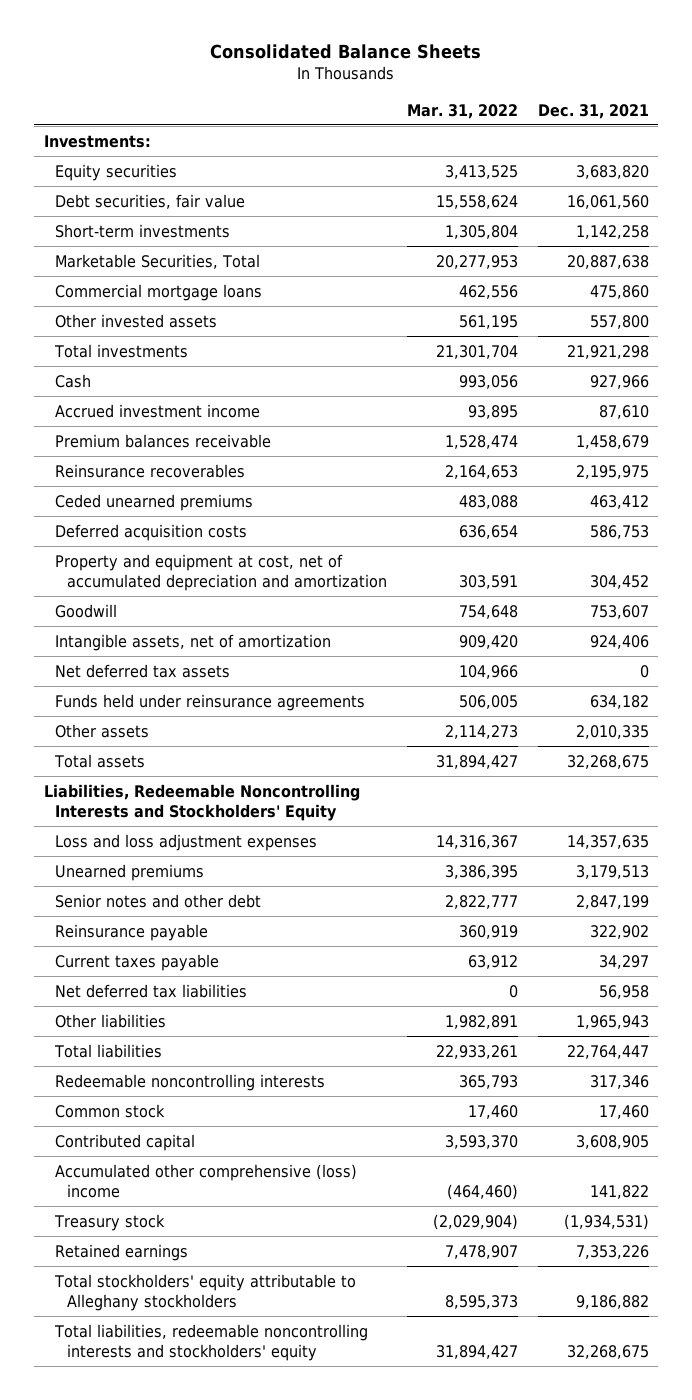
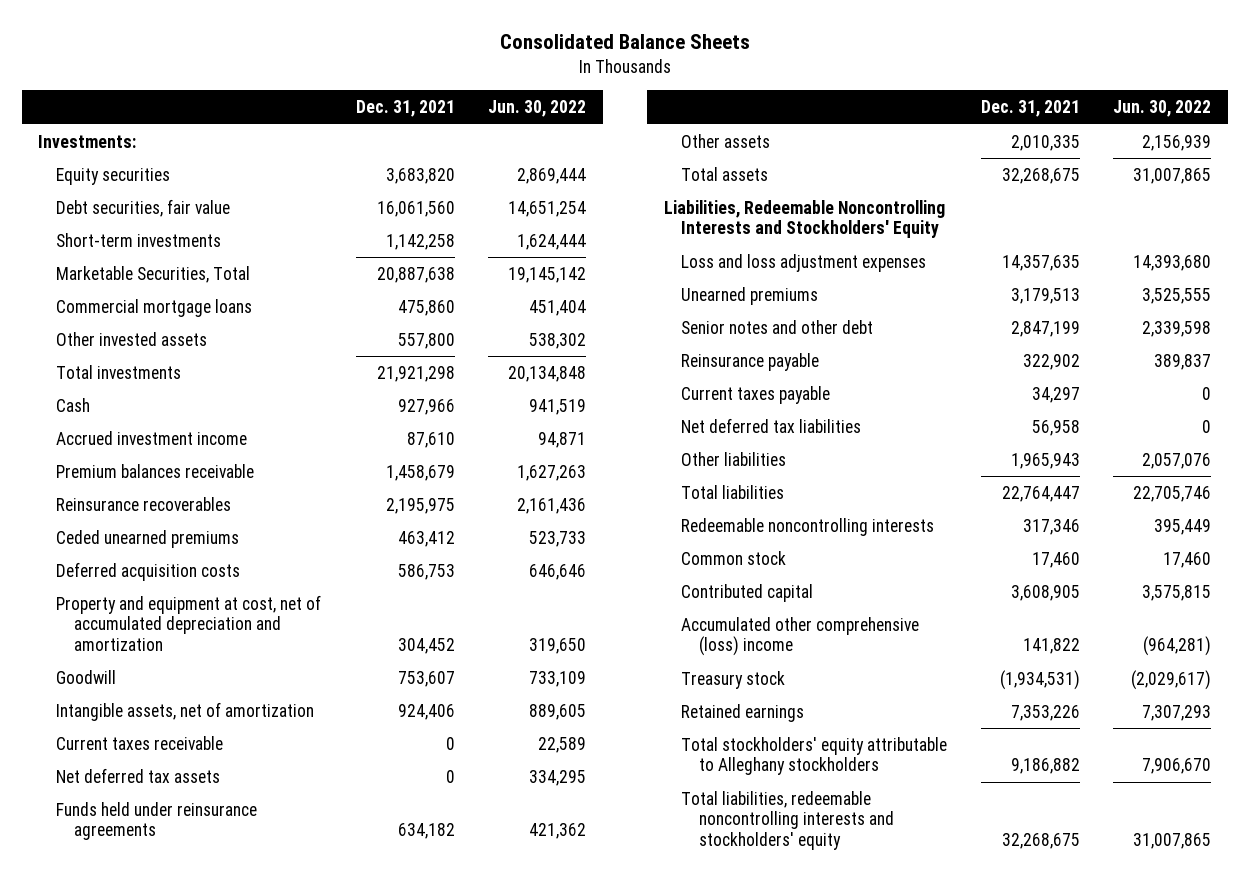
[406,103,518,119] Mar. 31, 2022 -> none
none -> [488,100,587,118] Jun. 30, 2022
none -> [56,735,224,750] Current taxes receivable

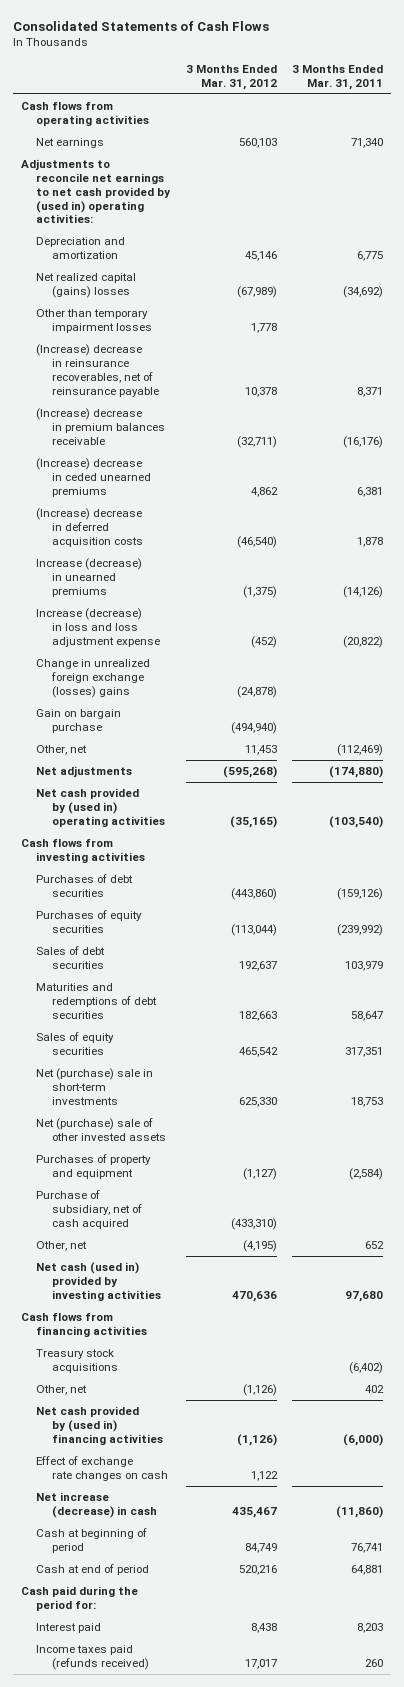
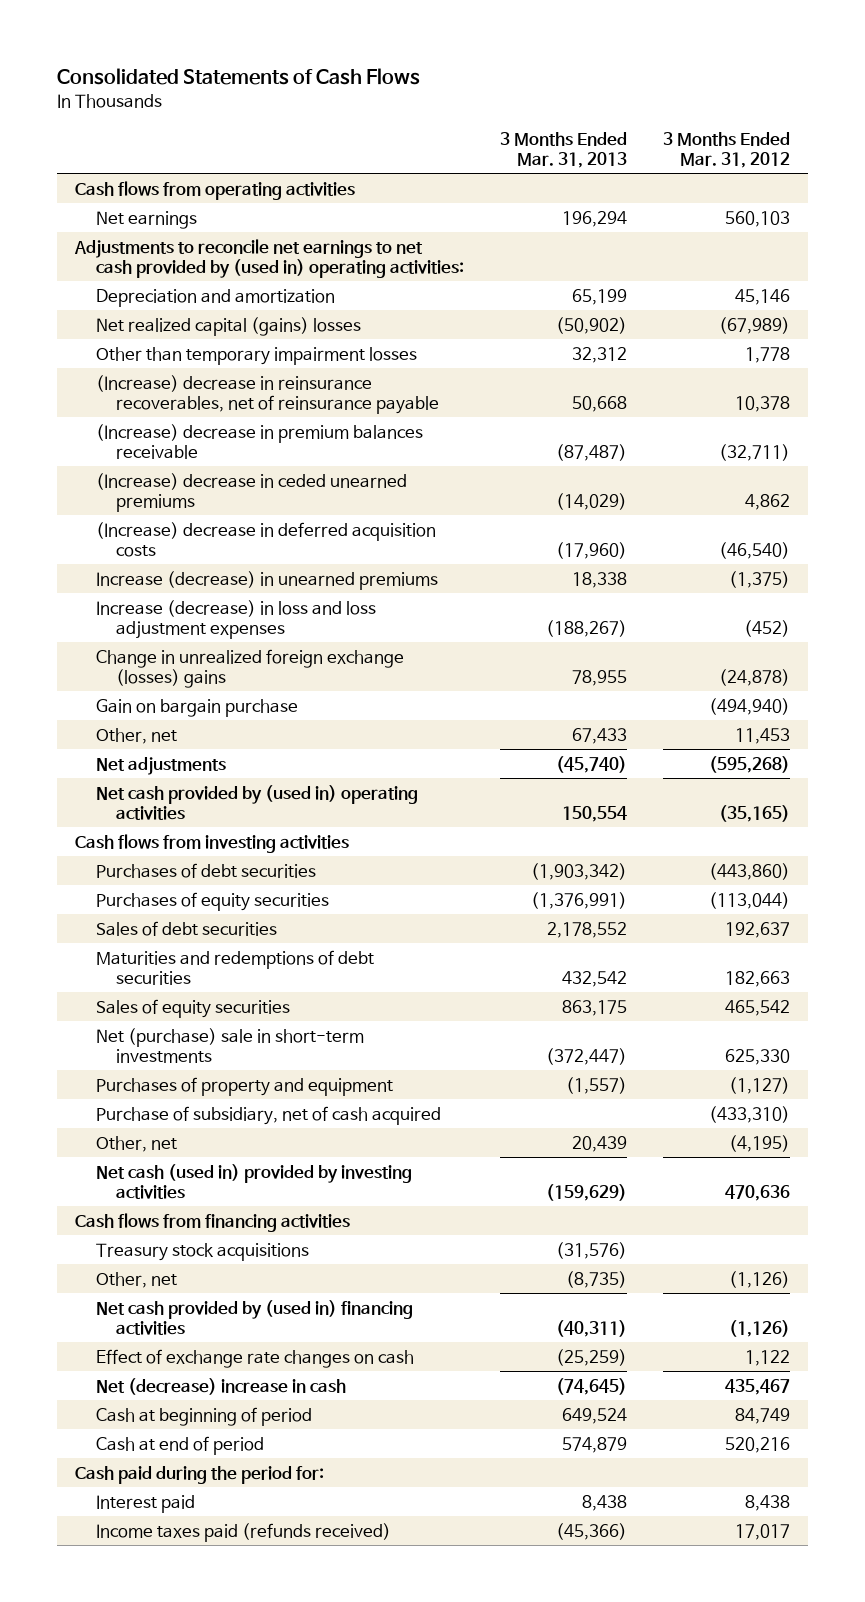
[292,64,384,90] 3 Months Ended Mar. 31, 2011 -> none
none -> [499,132,627,169] 3 Months Ended Mar. 31, 2013
[36,608,160,647] Increase (decrease) in loss and loss adjustment expense -> [95,599,376,639] Increase (decrease) in loss and loss adjustment expenses
[36,1118,166,1141] Net (purchase) sale of other invested assets -> none
[36,1492,157,1518] Net increase (decrease) in cash -> [95,1377,346,1395] Net (decrease) increase in cash

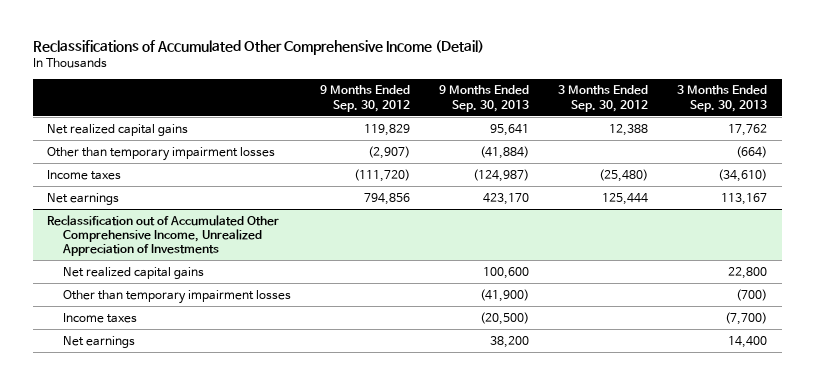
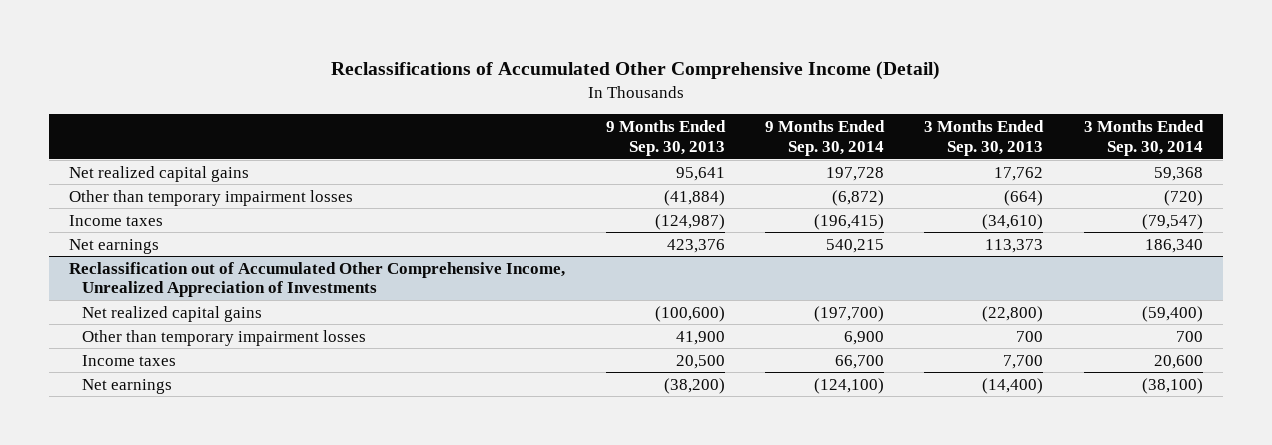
[319,85,410,112] 9 Months Ended Sep. 30, 2012 -> none
[558,85,649,112] 3 Months Ended Sep. 30, 2012 -> none
none -> [765,120,886,156] 9 Months Ended Sep. 30, 2014
none -> [1083,120,1204,156] 3 Months Ended Sep. 30, 2014
[482,192,529,205] 423,170 -> [666,238,725,253] 423,376
[721,192,768,205] 113,167 -> [985,238,1044,253] 113,373
[482,266,529,279] 100,600 -> [654,305,725,322] (100,600)
[728,266,768,279] 22,800 -> [982,305,1044,322] (22,800)
[479,288,529,302] (41,900) -> [675,330,725,345] 41,900
[736,288,768,301] (700) -> [1016,330,1044,342] 700
[479,311,529,325] (20,500) -> [675,354,725,369] 20,500
[725,311,768,325] (7,700) -> [1003,354,1044,369] 7,700
[489,335,529,348] 38,200 -> [663,377,725,394] (38,200)
[728,335,768,348] 14,400 -> [982,377,1044,394] (14,400)

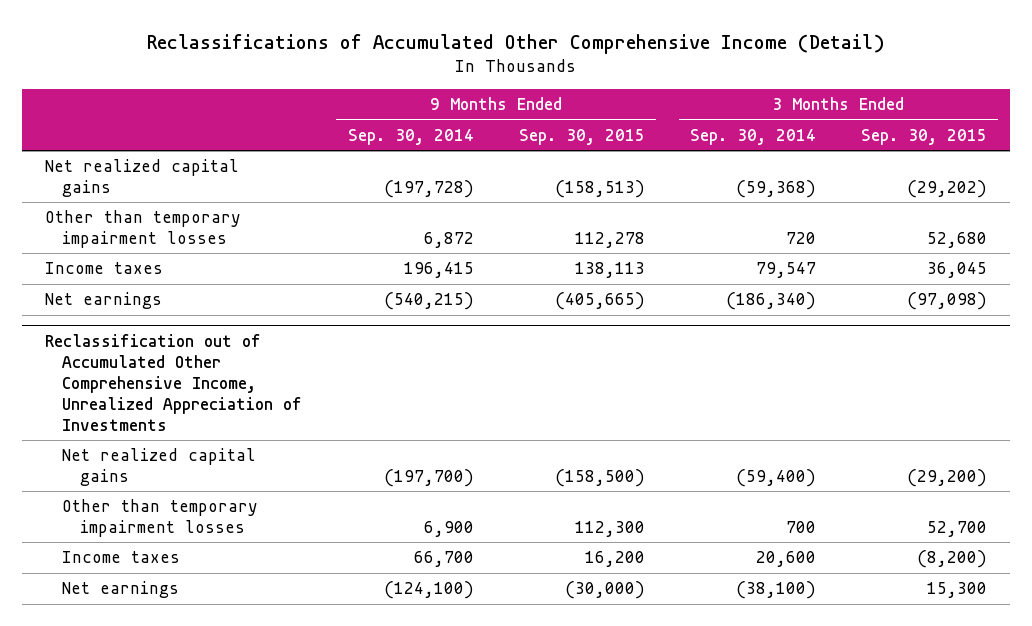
[605,120,726,156] 9 Months Ended Sep. 30, 2013 -> none
[924,120,1045,156] 3 Months Ended Sep. 30, 2013 -> none
none -> [518,128,645,145] Sep. 30, 2015
none -> [861,128,988,145] Sep. 30, 2015
[826,166,885,181] 197,728 -> [383,180,474,199] (197,728)
[1153,166,1203,181] 59,368 -> [735,180,816,199] (59,368)
[832,189,885,206] (6,872) -> [423,232,474,249] 6,872
[1163,189,1203,206] (720) -> [785,232,816,245] 720
[814,213,885,230] (196,415) -> [403,262,474,279] 196,415
[1141,213,1203,230] (79,547) -> [755,262,816,279] 79,547
[826,238,885,253] 540,215 -> [383,292,474,311] (540,215)
[1144,238,1203,253] 186,340 -> [725,292,816,311] (186,340)

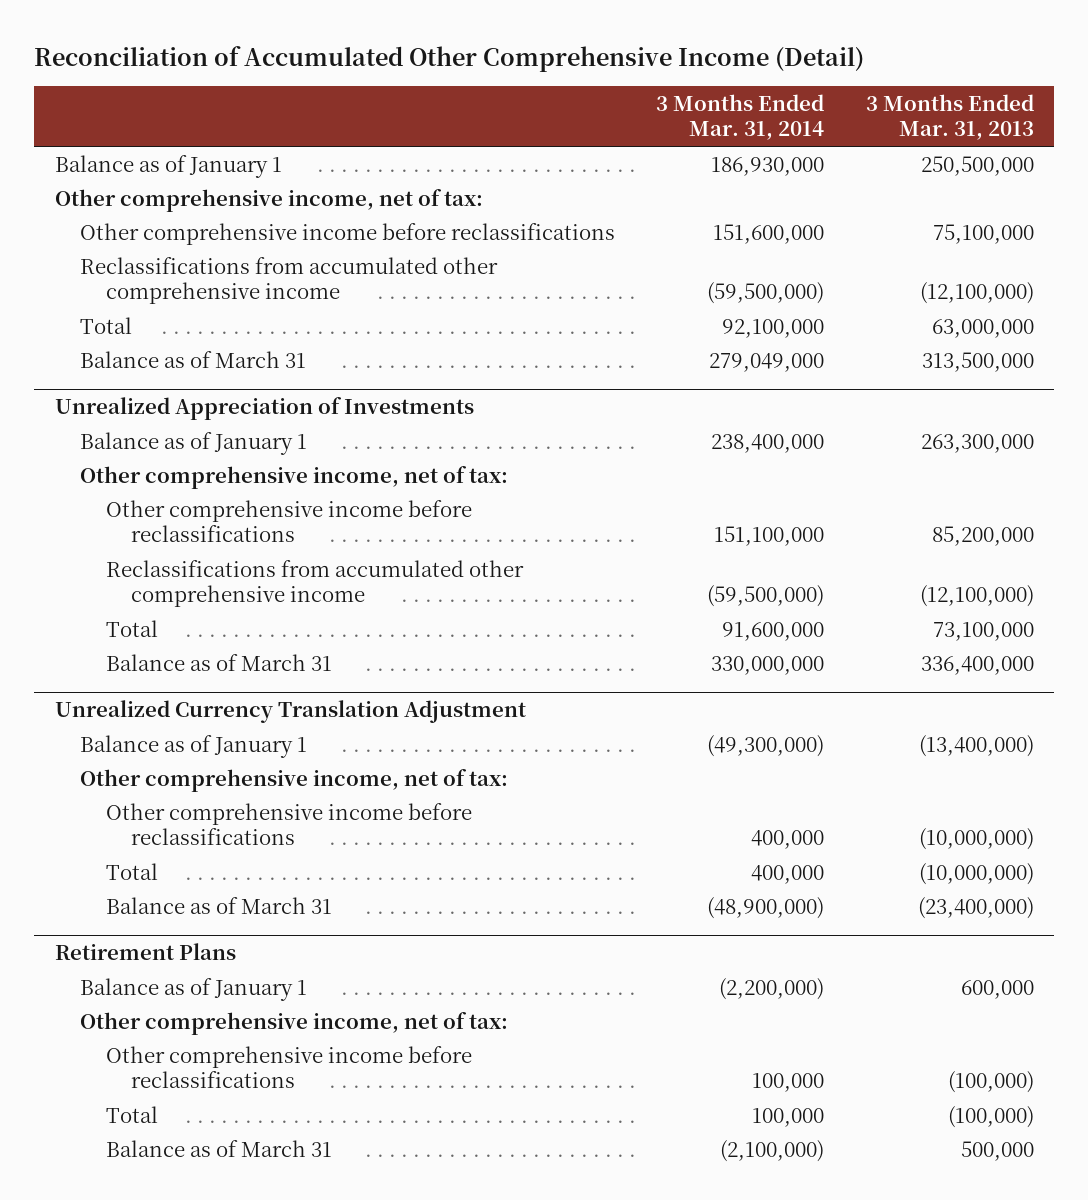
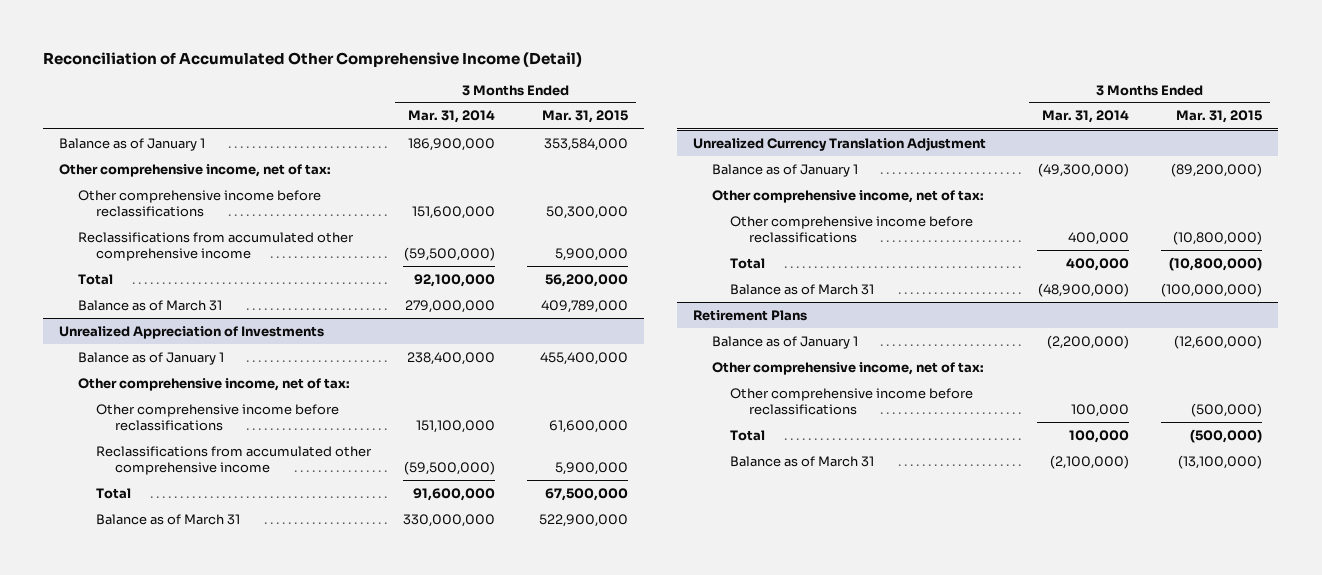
[865,93,1034,141] 3 Months Ended Mar. 31, 2013 -> none
none -> [542,110,629,124] Mar. 31, 2015
[711,156,825,176] 186,930,000 -> [408,137,496,151] 186,900,000
[709,352,825,372] 279,049,000 -> [405,299,496,313] 279,000,000

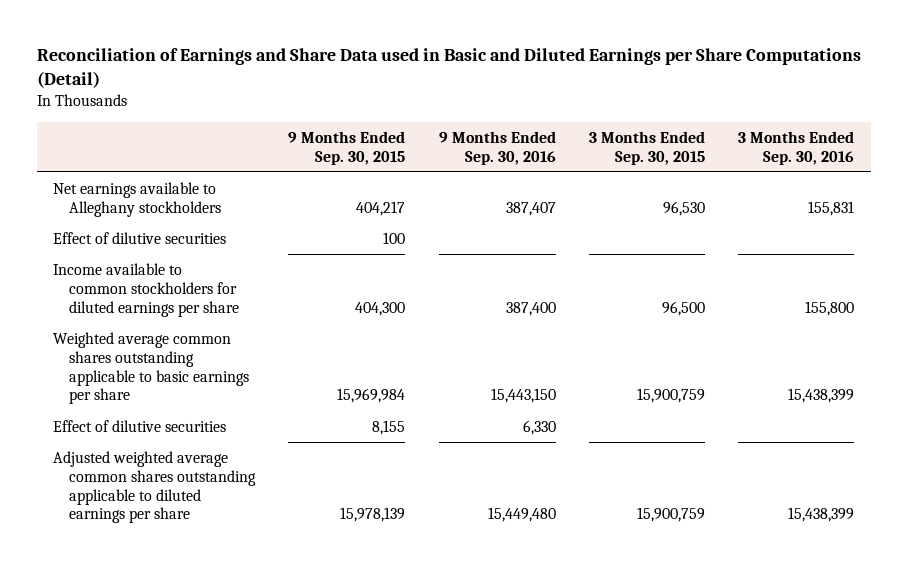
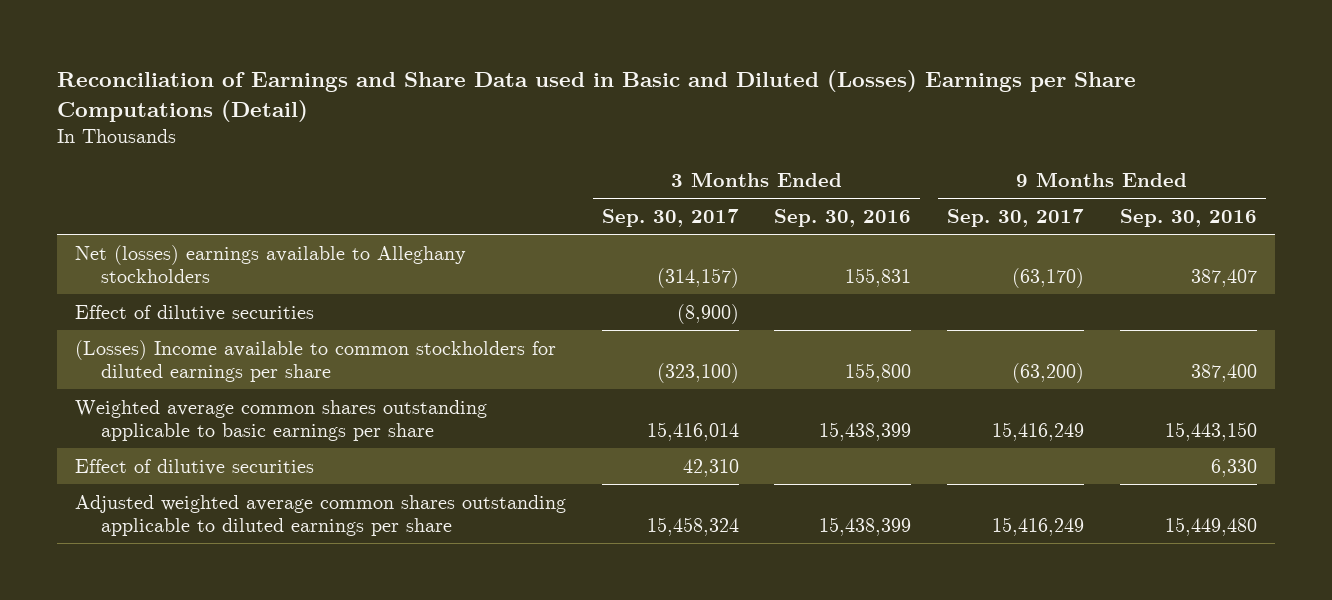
[36,48,861,89] Reconciliation of Earnings and Share Data used in Basic and Diluted Earnings per Share Computations (Detail) -> [57,70,1137,123] Reconciliation of Earnings and Share Data used in Basic and Diluted (Losses) Earnings per Share Computations (Detail)
[288,130,406,165] 9 Months Ended Sep. 30, 2015 -> none
[588,130,705,165] 3 Months Ended Sep. 30, 2015 -> none
none -> [601,209,739,228] Sep. 30, 2017
none -> [947,209,1085,228] Sep. 30, 2017
[53,181,222,217] Net earnings available to Alleghany stockholders -> [75,244,467,283] Net (losses) earnings available to Alleghany stockholders
[53,262,240,317] Income available to common stockholders for diluted earnings per share -> [75,339,557,382] (Losses) Income available to common stockholders for diluted earnings per share

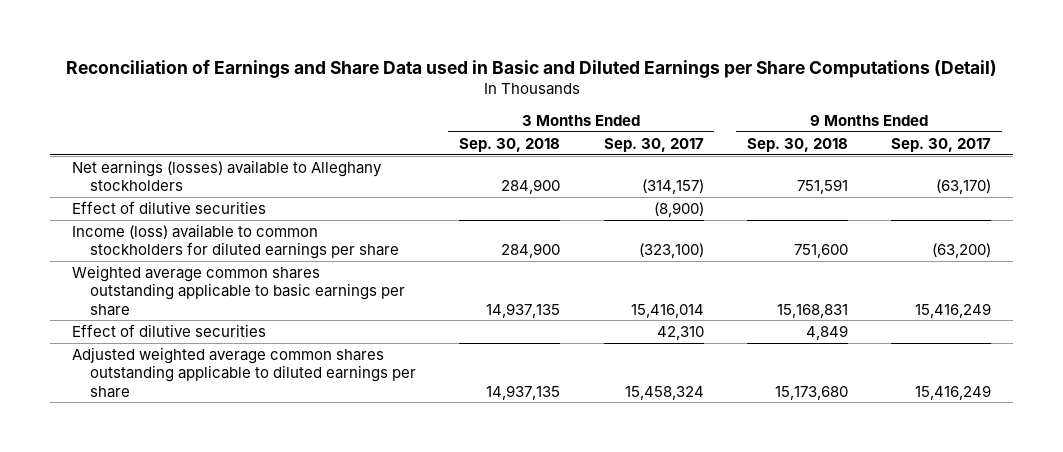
[57,70,1137,123] Reconciliation of Earnings and Share Data used in Basic and Diluted (Losses) Earnings per Share Computations (Detail) -> [65,59,997,78] Reconciliation of Earnings and Share Data used in Basic and Diluted Earnings per Share Computations (Detail)
[774,209,912,228] Sep. 30, 2016 -> none
[1119,209,1257,228] Sep. 30, 2016 -> none
none -> [459,137,561,152] Sep. 30, 2018
none -> [746,137,848,152] Sep. 30, 2018
[75,244,467,283] Net (losses) earnings available to Alleghany stockholders -> [71,159,382,192] Net earnings (losses) available to Alleghany stockholders
[75,339,557,382] (Losses) Income available to common stockholders for diluted earnings per share -> [71,223,399,260] Income (loss) available to common stockholders for diluted earnings per share

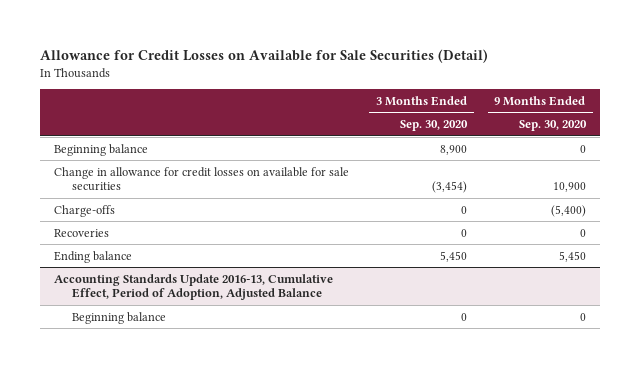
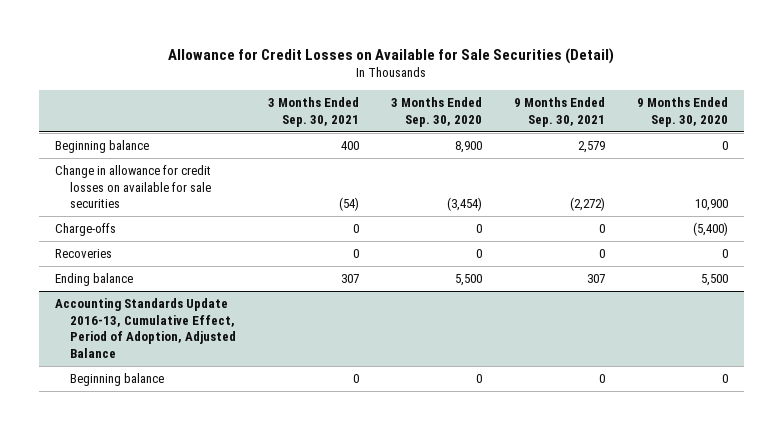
none -> [267,97,359,128] 3 Months Ended Sep. 30, 2021
none -> [513,97,605,128] 9 Months Ended Sep. 30, 2021
[440,250,468,262] 5,450 -> [454,274,482,287] 5,500
[558,250,586,262] 5,450 -> [700,274,728,287] 5,500

